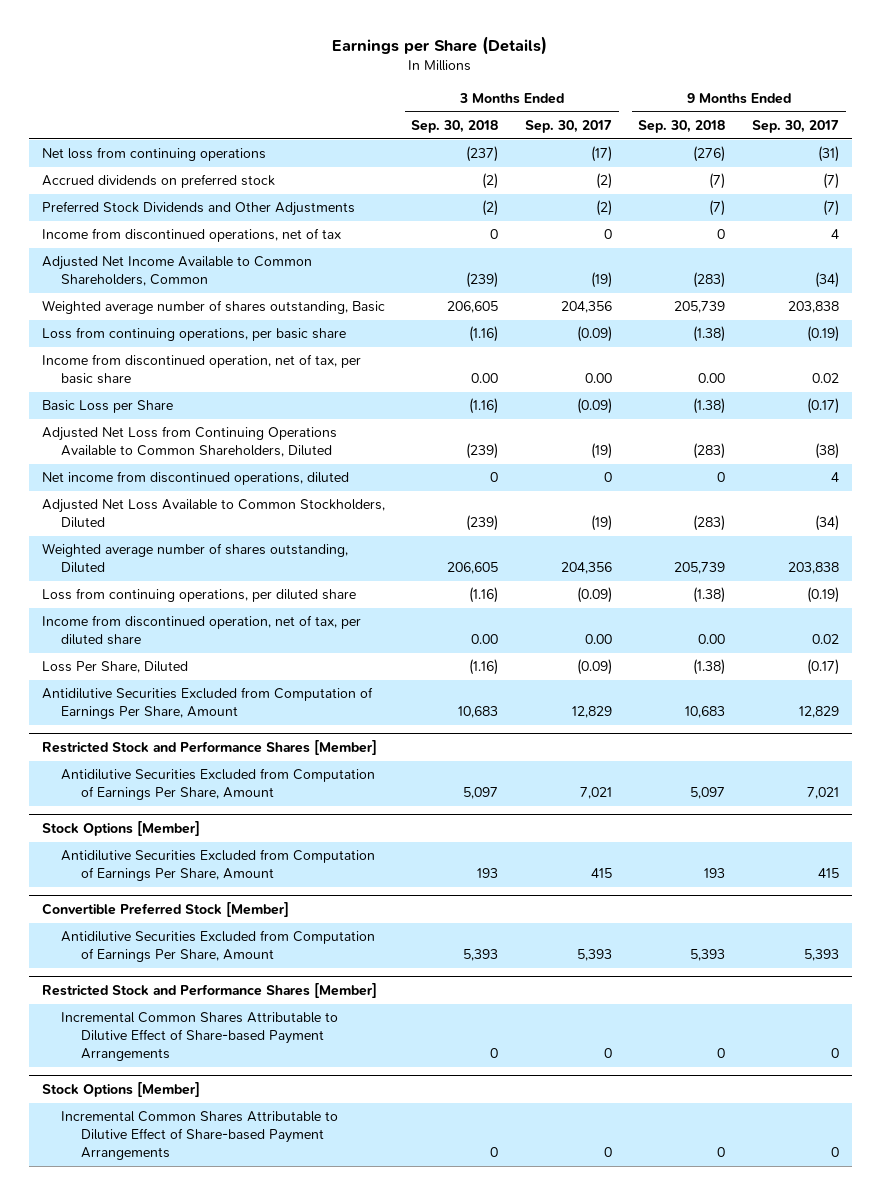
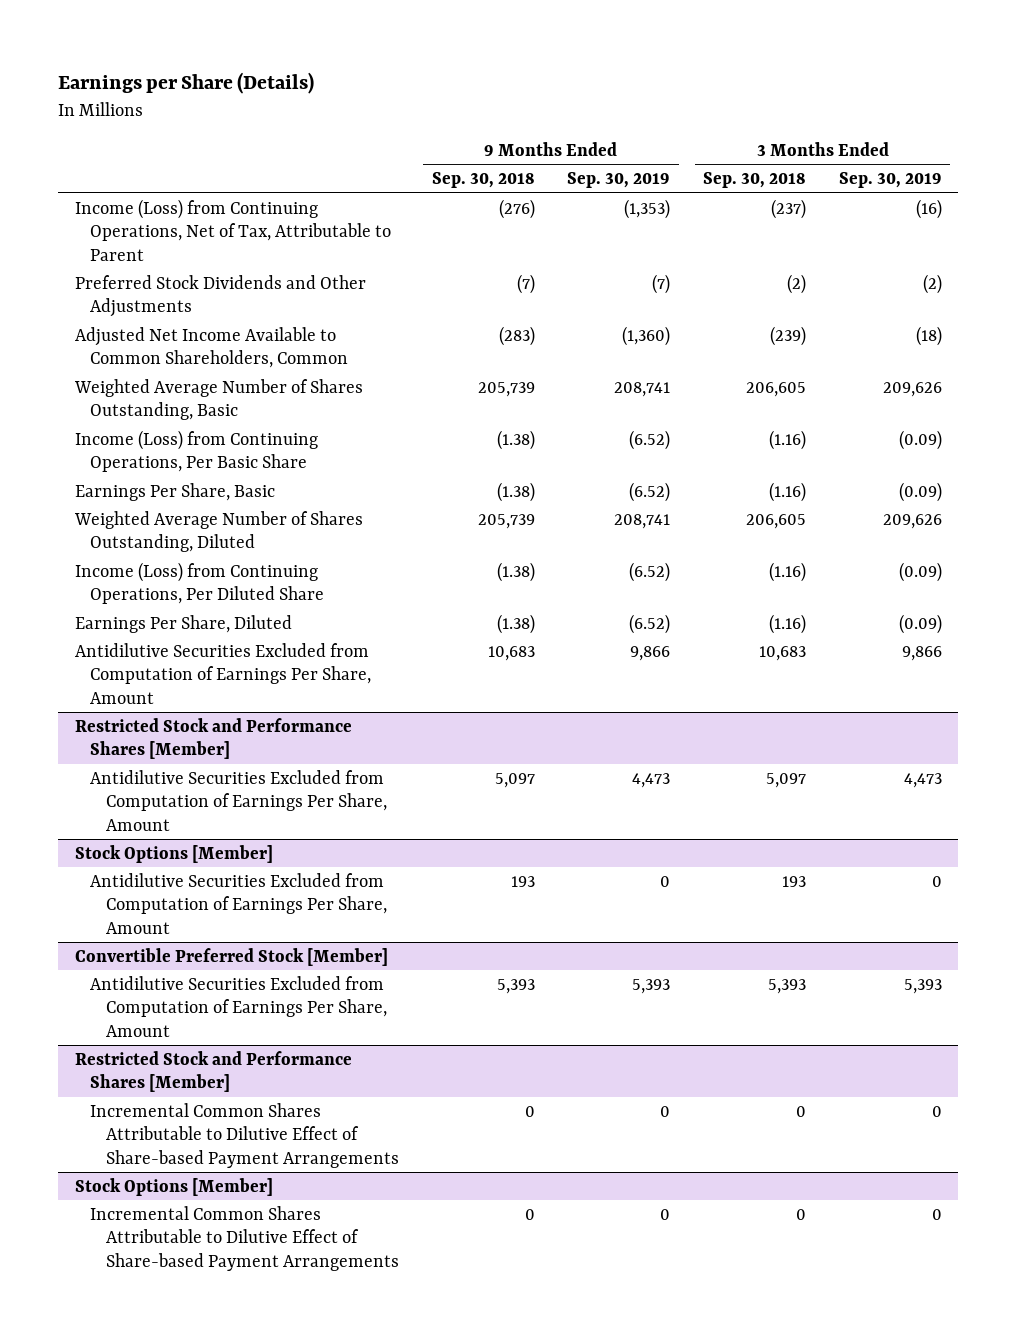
[524,119,612,133] Sep. 30, 2017 -> none
[751,119,839,133] Sep. 30, 2017 -> none
none -> [567,172,671,189] Sep. 30, 2019
none -> [838,172,942,189] Sep. 30, 2019
[41,174,275,189] Accrued dividends on preferred stock -> none
[41,147,266,162] Net loss from continuing operations -> [74,198,392,261] Income (Loss) from Continuing Operations, Net of Tax, Attributable to Parent
[41,228,341,243] Income from discontinued operations, net of tax -> none
[41,354,361,385] Income from discontinued operation, net of tax, per basic share -> none
[41,426,337,458] Adjusted Net Loss from Continuing Operations Available to Common Shareholders, Diluted -> none
[41,471,349,486] Net income from discontinued operations, diluted -> none
[41,499,385,529] Adjusted Net Loss Available to Common Stockholders, Diluted -> none
[41,615,361,646] Income from discontinued operation, net of tax, per diluted share -> none
[41,300,385,315] Weighted average number of shares outstanding, Basic -> [73,378,363,421] Weighted Average Number of Shares Outstanding, Basic
[41,327,346,342] Loss from continuing operations, per basic share -> [74,429,318,473] Income (Loss) from Continuing Operations, Per Basic Share
[41,400,173,414] Basic Loss per Share -> [74,482,275,501] Earnings Per Share, Basic
[41,543,348,574] Weighted average number of shares outstanding, Diluted -> [73,510,363,553] Weighted Average Number of Shares Outstanding, Diluted
[41,588,356,603] Loss from continuing operations, per diluted share -> [74,561,325,605] Income (Loss) from Continuing Operations, Per Diluted Share
[41,661,188,674] Loss Per Share, Diluted -> [74,614,292,633] Earnings Per Share, Diluted

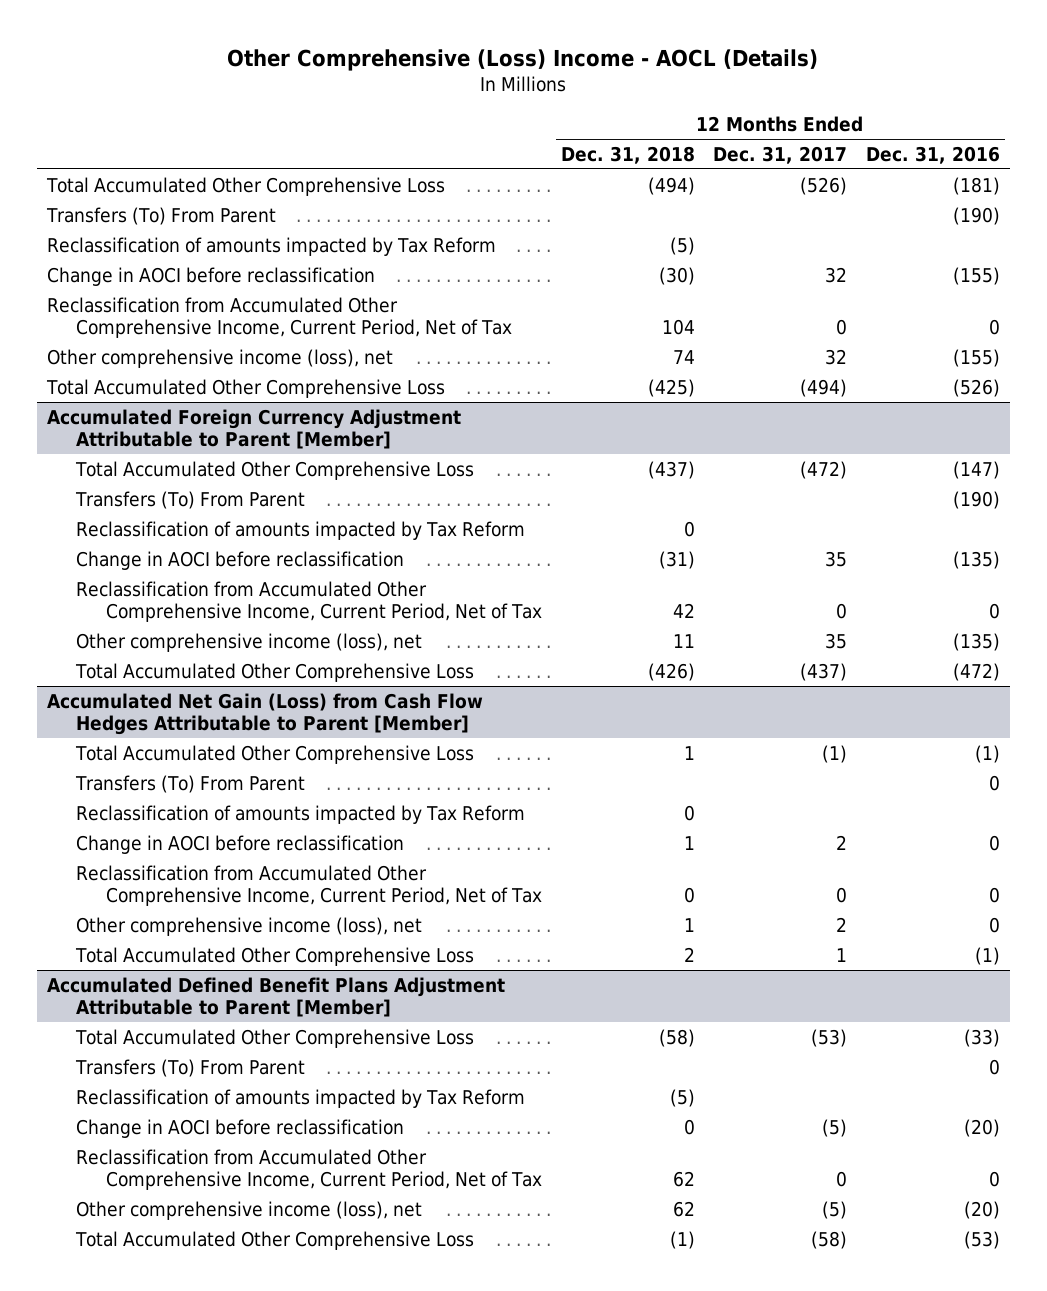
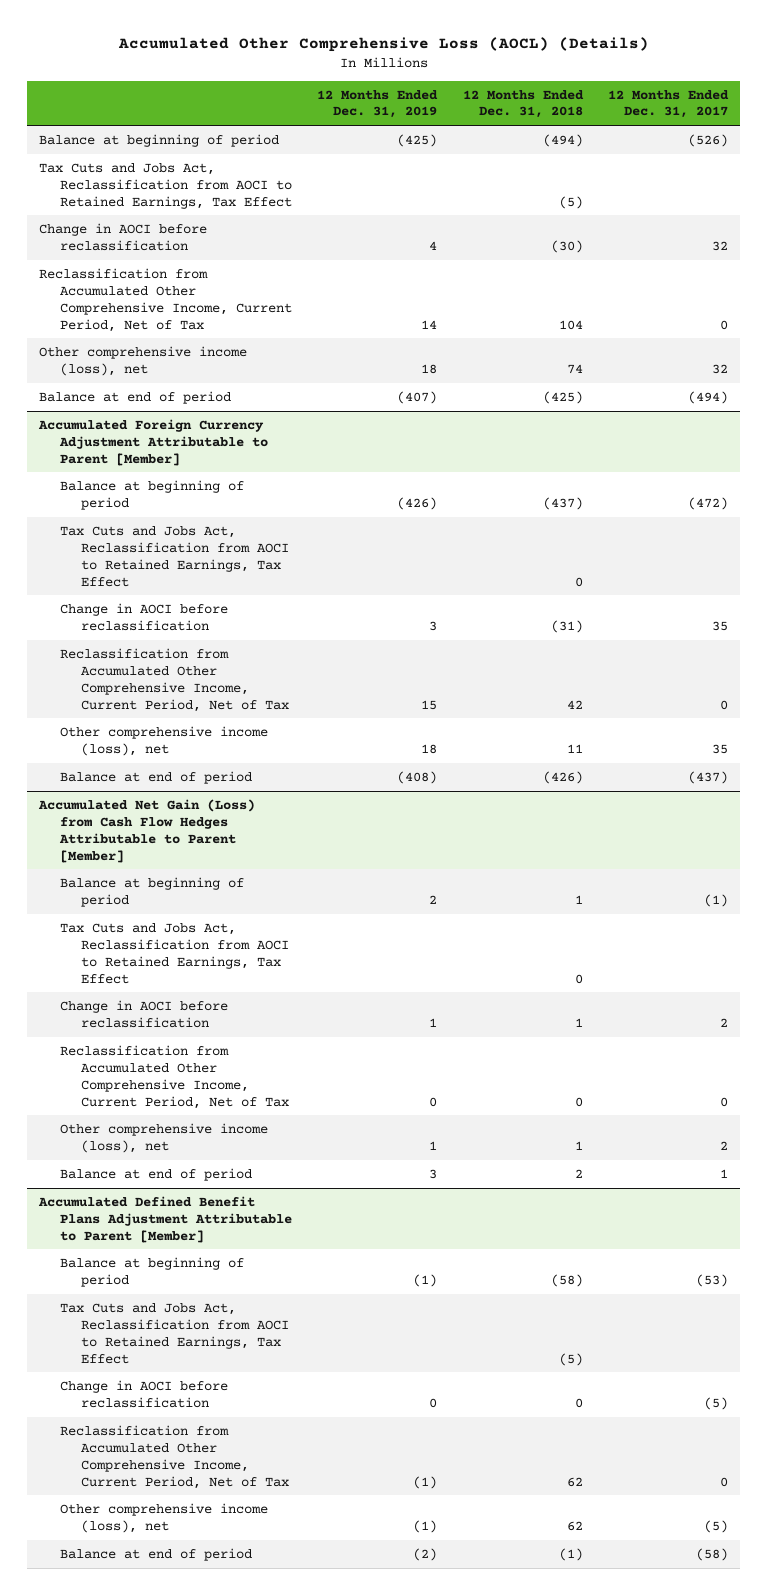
[227,49,819,72] Other Comprehensive (Loss) Income - AOCL (Details) -> [117,37,649,53] Accumulated Other Comprehensive Loss (AOCL) (Details)
[866,145,1001,164] Dec. 31, 2016 -> none
none -> [317,89,439,119] 12 Months Ended Dec. 31, 2019
[45,206,276,225] Transfers (To) From Parent -> none
[46,236,496,256] Reclassification of amounts impacted by Tax Reform -> none
[45,176,445,196] Total Accumulated Other Comprehensive Loss -> [39,133,280,147] Balance at beginning of period
none -> [39,162,293,209] Tax Cuts and Jobs Act, Reclassification from AOCI to Retained Earnings, Tax Effect
[45,378,445,398] Total Accumulated Other Comprehensive Loss -> [39,390,232,404] Balance at end of period
[75,490,306,509] Transfers (To) From Parent -> none
[76,520,526,540] Reclassification of amounts impacted by Tax Reform -> none
[75,460,475,480] Total Accumulated Other Comprehensive Loss -> [60,479,245,510] Balance at beginning of period
none -> [60,525,290,587] Tax Cuts and Jobs Act, Reclassification from AOCI to Retained Earnings, Tax Effect
[75,662,475,682] Total Accumulated Other Comprehensive Loss -> [60,770,253,784] Balance at end of period
[75,774,306,793] Transfers (To) From Parent -> none
[76,804,526,824] Reclassification of amounts impacted by Tax Reform -> none
[75,744,475,764] Total Accumulated Other Comprehensive Loss -> [60,876,245,907] Balance at beginning of period
none -> [60,922,290,984] Tax Cuts and Jobs Act, Reclassification from AOCI to Retained Earnings, Tax Effect
[75,946,475,966] Total Accumulated Other Comprehensive Loss -> [60,1167,253,1181] Balance at end of period
[75,1058,306,1077] Transfers (To) From Parent -> none
[76,1088,526,1108] Reclassification of amounts impacted by Tax Reform -> none
[75,1028,475,1048] Total Accumulated Other Comprehensive Loss -> [60,1256,245,1287] Balance at beginning of period
none -> [60,1302,290,1364] Tax Cuts and Jobs Act, Reclassification from AOCI to Retained Earnings, Tax Effect
[75,1230,475,1250] Total Accumulated Other Comprehensive Loss -> [60,1547,253,1561] Balance at end of period

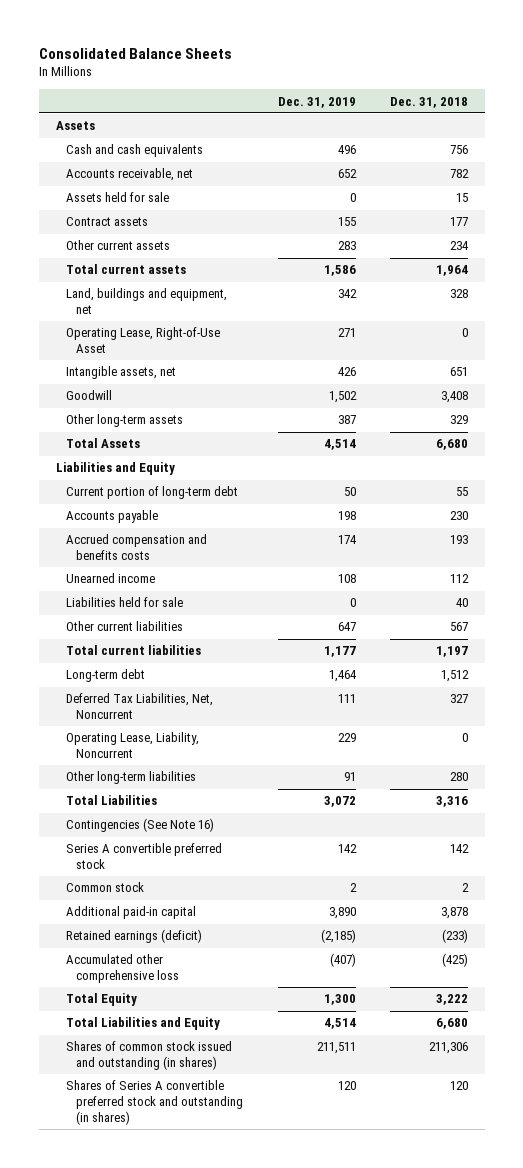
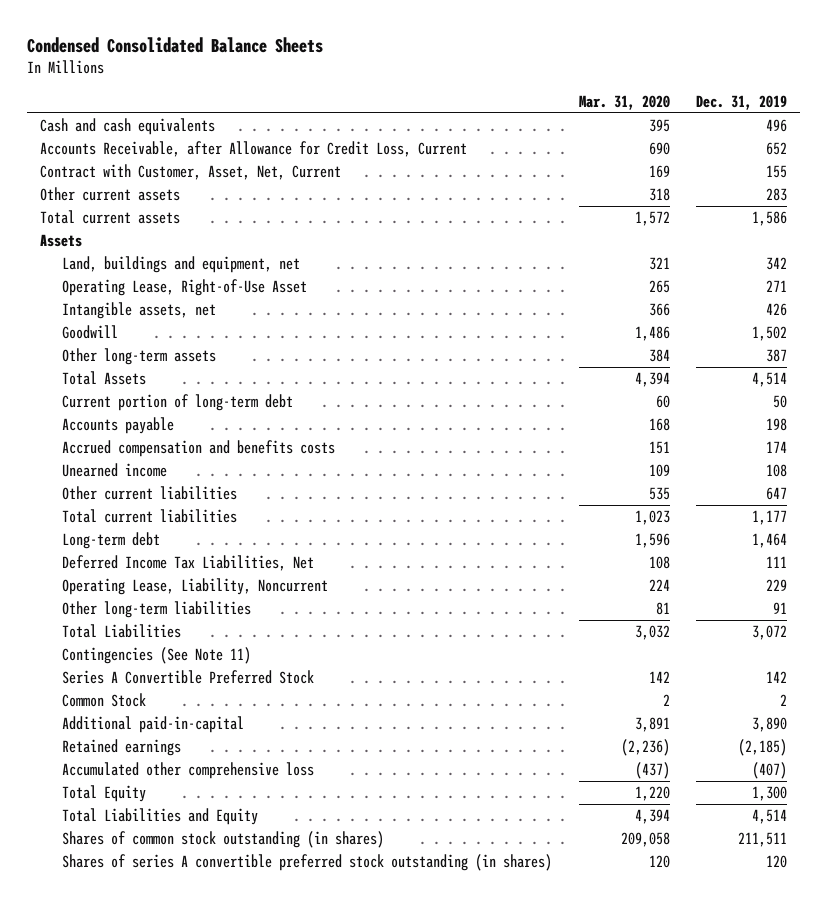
[38,47,232,59] Consolidated Balance Sheets -> [27,36,324,53] Condensed Consolidated Balance Sheets
[389,96,468,108] Dec. 31, 2018 -> none
none -> [578,94,670,110] Mar. 31, 2020
[66,192,170,203] Assets held for sale -> none
[66,168,194,182] Accounts receivable, net -> [40,141,468,158] Accounts Receivable, after Allowance for Credit Loss, Current
[66,217,149,227] Contract assets -> [40,164,342,181] Contract with Customer, Asset, Net, Current
[55,121,95,131] Assets -> [40,234,83,248] Assets
[55,462,175,476] Liabilities and Equity -> none
[66,597,184,608] Liabilities held for sale -> none
[66,693,214,719] Deferred Tax Liabilities, Net, Noncurrent -> [62,555,315,572] Deferred Income Tax Liabilities, Net
[66,818,215,833] Contingencies (See Note 16) -> [62,647,252,665] Contingencies (See Note 11)
[66,843,223,869] Series A convertible preferred stock -> [62,670,315,685] Series A Convertible Preferred Stock
[66,882,145,893] Common stock -> [62,693,147,708] Common Stock
[66,906,197,920] Additional paid-in capital -> [62,716,245,734] Additional paid-in-capital
[66,929,203,944] Retained earnings (deficit) -> [62,739,182,757] Retained earnings
[66,1041,233,1070] Shares of common stock issued and outstanding (in shares) -> [62,831,385,849] Shares of common stock outstanding (in shares)
[66,1080,244,1125] Shares of Series A convertible preferred stock and outstanding (in shares) -> [62,854,553,872] Shares of series A convertible preferred stock outstanding (in shares)

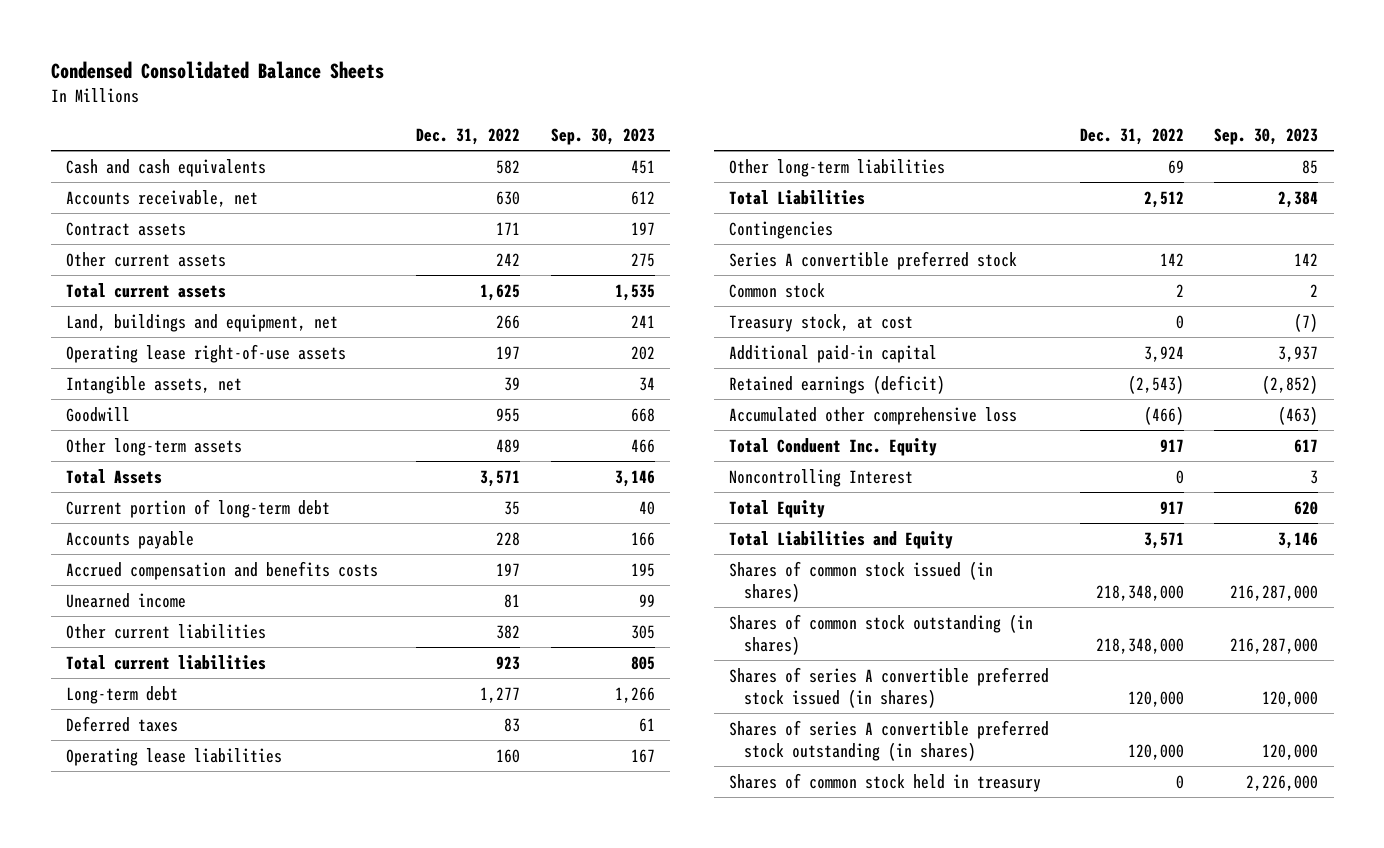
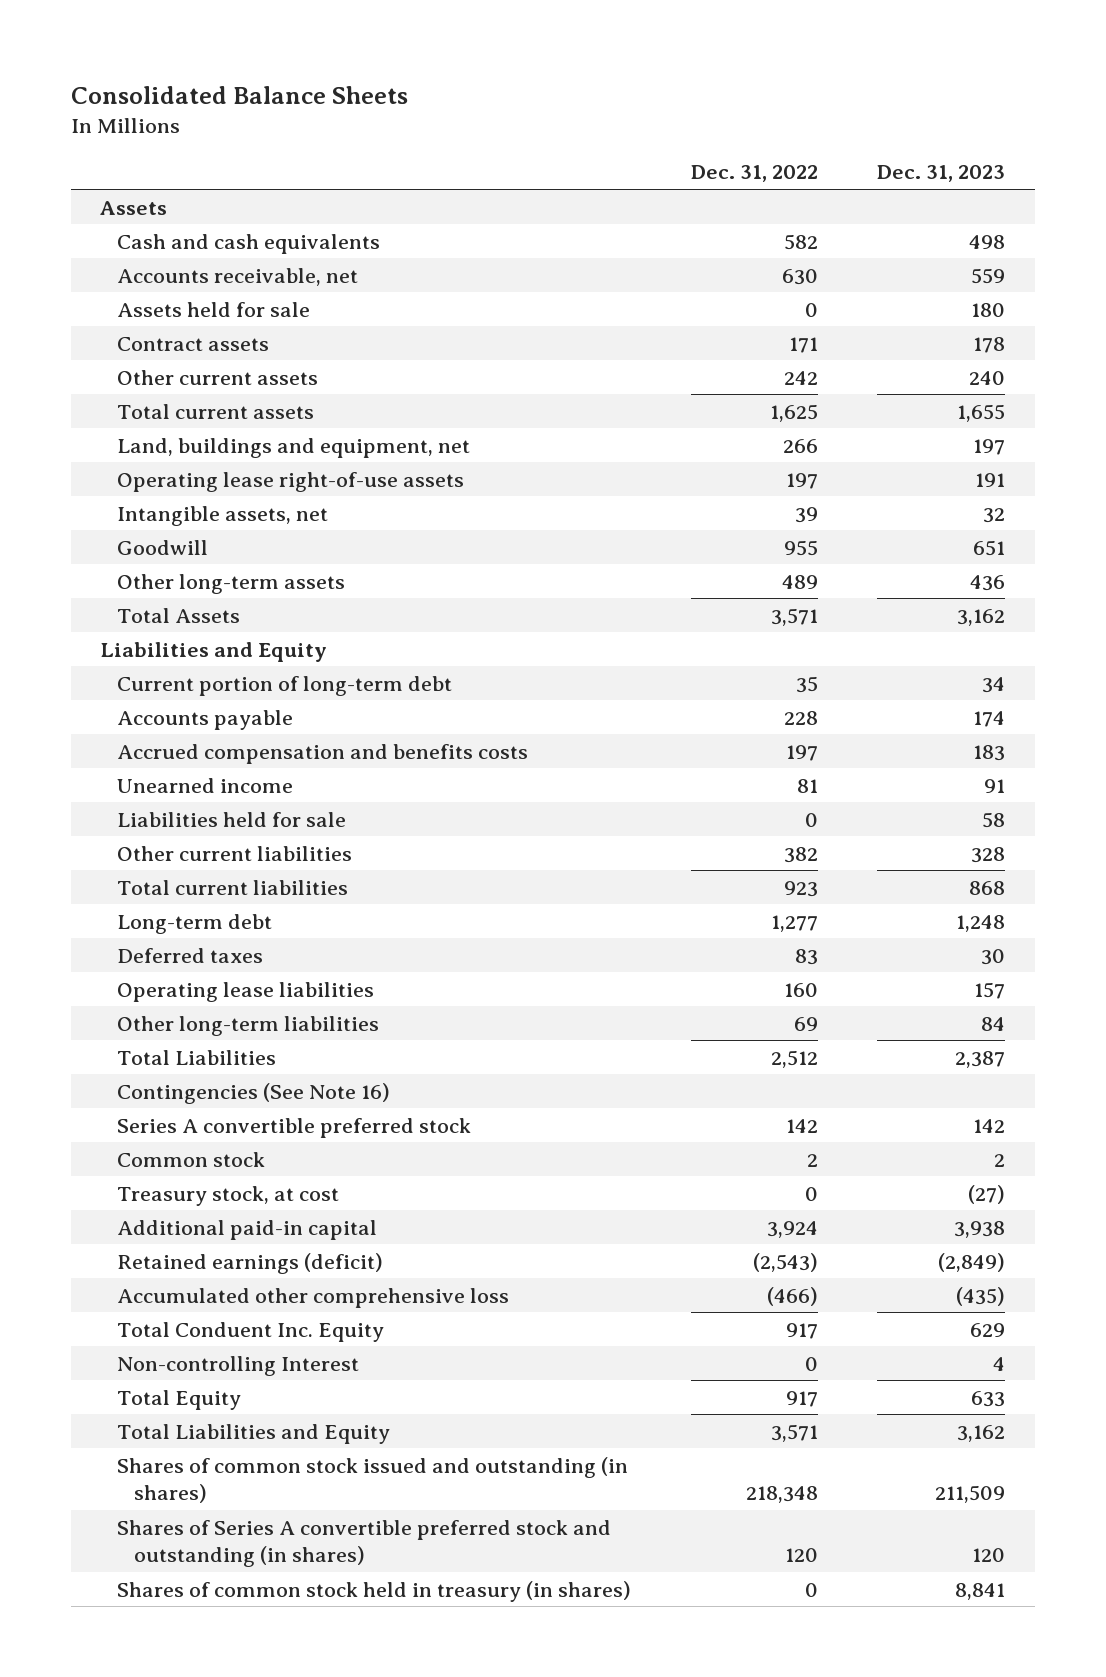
[50,61,384,80] Condensed Consolidated Balance Sheets -> [70,86,408,105] Consolidated Balance Sheets
[550,128,655,146] Sep. 30, 2023 -> none
none -> [877,165,1006,183] Dec. 31, 2023
none -> [100,200,168,215] Assets
none -> [117,301,311,317] Assets held for sale
none -> [100,641,328,662] Liabilities and Equity
none -> [117,811,347,827] Liabilities held for sale
[729,220,834,239] Contingencies -> [117,1082,391,1104] Contingencies (See Note 16)
[729,468,914,487] Noncontrolling Interest -> [117,1355,360,1376] Non-controlling Interest
[729,560,994,602] Shares of common stock issued (in shares) -> none
[729,666,1050,708] Shares of series A convertible preferred stock issued (in shares) -> none
[729,613,1034,655] Shares of common stock outstanding (in shares) -> [117,1456,629,1504] Shares of common stock issued and outstanding (in shares)
[1095,637,1184,654] 218,348,000 -> [745,1486,818,1504] 218,348
[729,719,1050,761] Shares of series A convertible preferred stock outstanding (in shares) -> [117,1519,612,1568] Shares of Series A convertible preferred stock and outstanding (in shares)
[1127,743,1184,760] 120,000 -> [784,1548,818,1563] 120
[729,772,1042,792] Shares of common stock held in treasury -> [117,1580,632,1602] Shares of common stock held in treasury (in shares)

